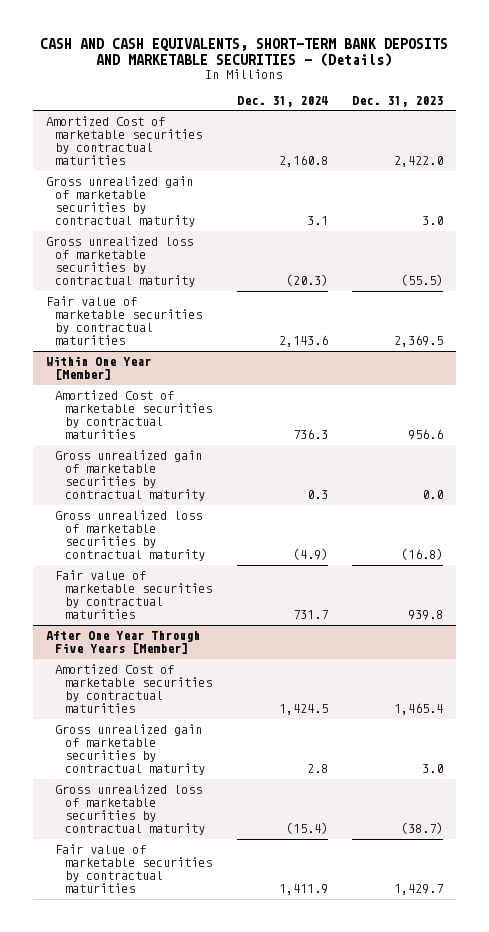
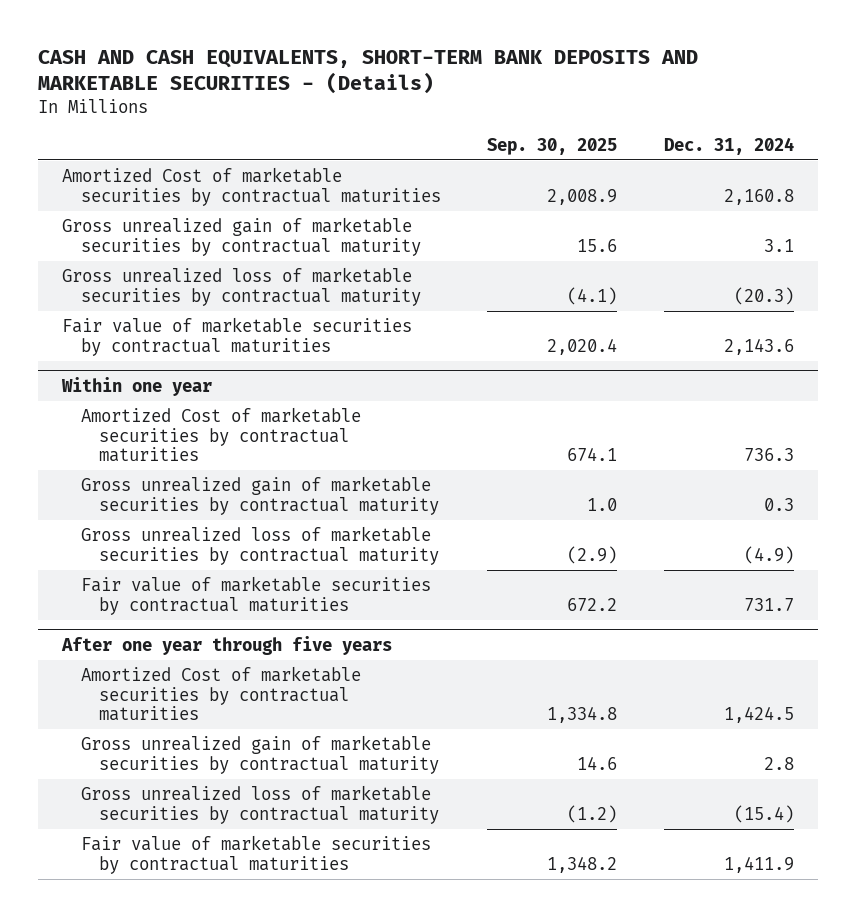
[352,95,444,107] Dec. 31, 2023 -> none
none -> [487,137,618,155] Sep. 30, 2025
[45,355,151,381] Within One Year [Member] -> [60,376,212,396] Within one year
[45,630,200,655] After One Year Through Five Years [Member] -> [60,635,392,655] After one year through five years

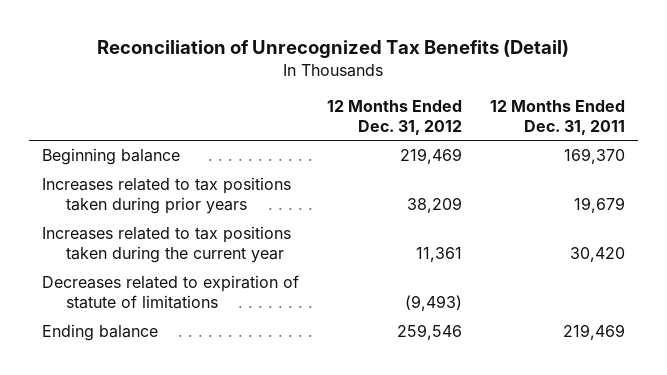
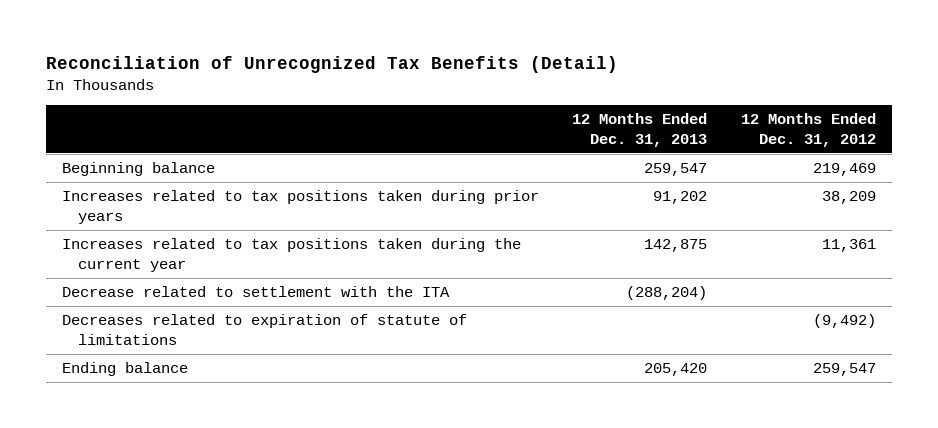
[489,100,625,135] 12 Months Ended Dec. 31, 2011 -> none
none -> [572,113,708,147] 12 Months Ended Dec. 31, 2013
none -> [62,286,451,298] Decrease related to settlement with the ITA
[404,294,462,311] (9,493) -> [812,314,876,329] (9,492)
[396,324,462,341] 259,546 -> [812,363,876,377] 259,547

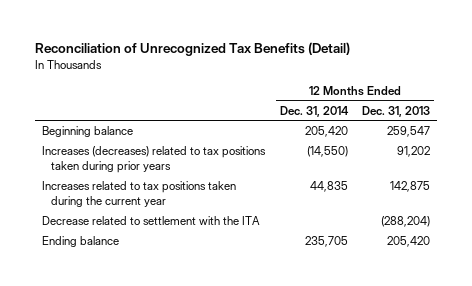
[740,113,876,147] 12 Months Ended Dec. 31, 2012 -> none
none -> [279,105,349,117] Dec. 31, 2014
[62,190,540,224] Increases related to tax positions taken during prior years -> [42,146,267,174] Increases (decreases) related to tax positions taken during prior years
[62,314,468,345] Decreases related to expiration of statute of limitations -> none

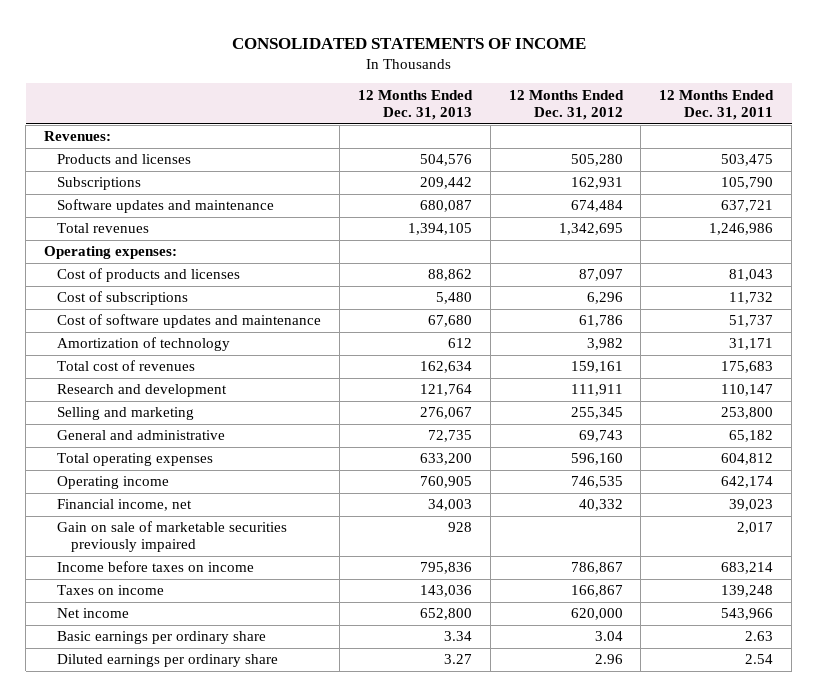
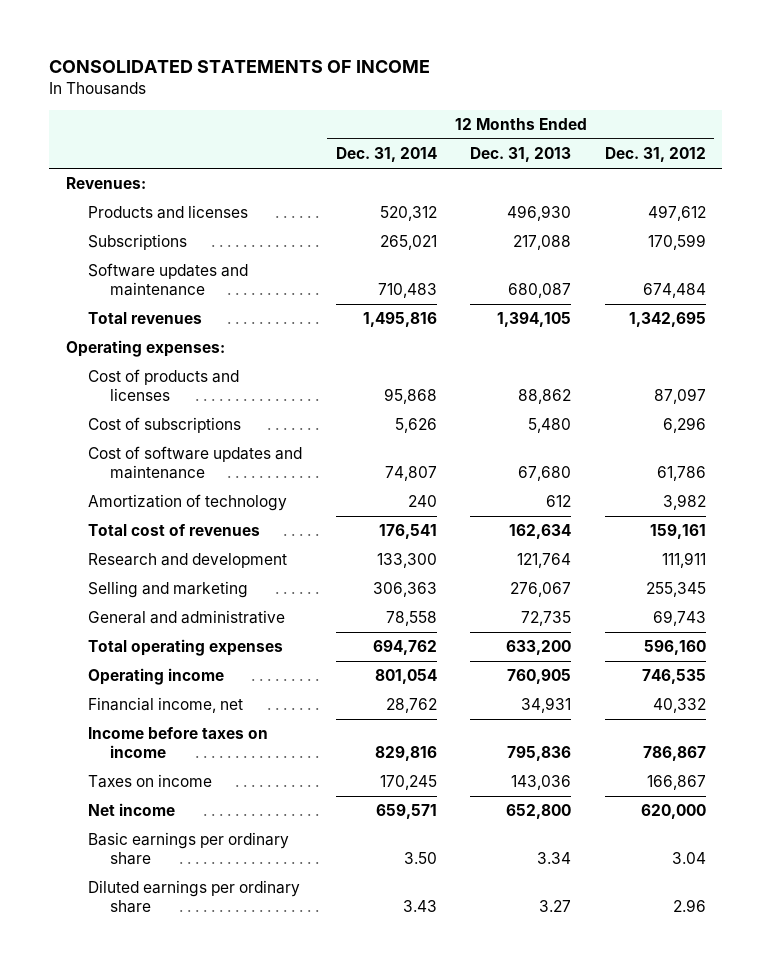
[659,89,775,120] 12 Months Ended Dec. 31, 2011 -> none
none -> [335,147,437,163] Dec. 31, 2014
[420,154,473,167] 504,576 -> [507,205,572,222] 496,930
[570,154,623,167] 505,280 -> [647,205,706,222] 497,612
[420,177,473,190] 209,442 -> [513,235,572,251] 217,088
[570,177,623,190] 162,931 -> [647,234,706,251] 170,599
[57,521,288,553] Gain on sale of marketable securities previously impaired -> none
[428,499,473,512] 34,003 -> [521,697,572,714] 34,931

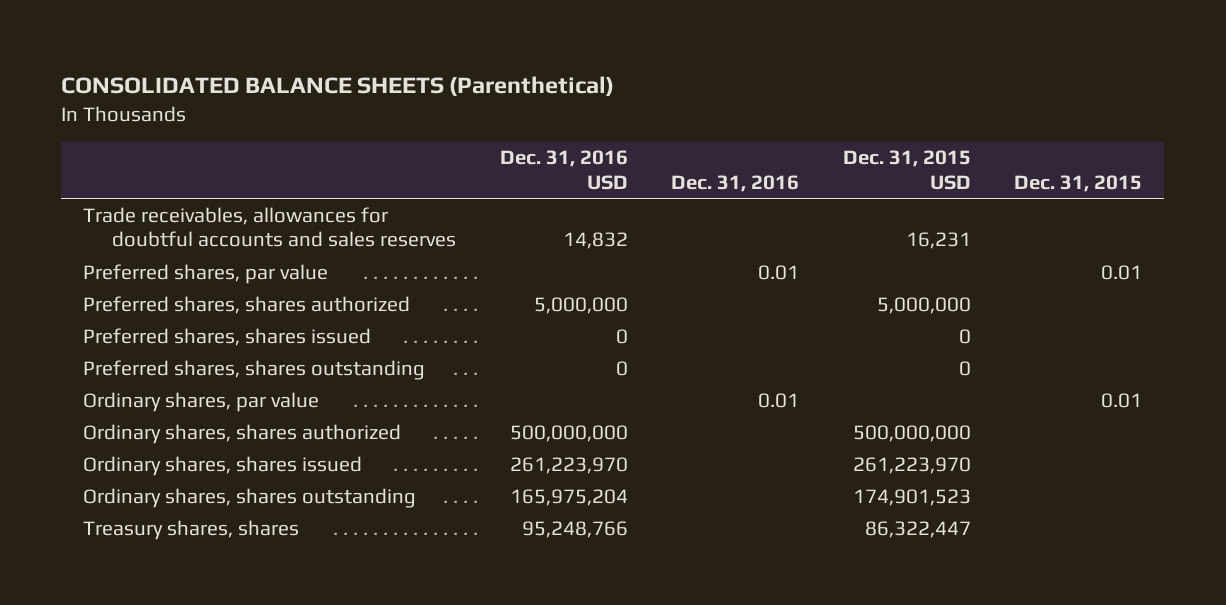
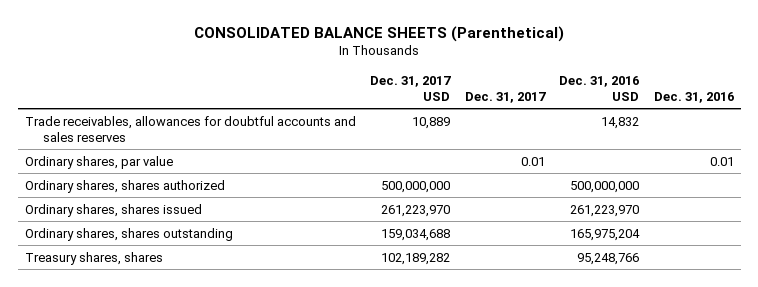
[842,150,971,190] Dec. 31, 2015 USD -> none
[1014,174,1143,192] Dec. 31, 2015 -> none
none -> [370,75,452,102] Dec. 31, 2017 USD
none -> [464,92,546,104] Dec. 31, 2017
[83,263,329,284] Preferred shares, par value -> none
[83,295,411,314] Preferred shares, shares authorized -> none
[83,327,372,346] Preferred shares, shares issued -> none
[83,359,426,380] Preferred shares, shares outstanding -> none

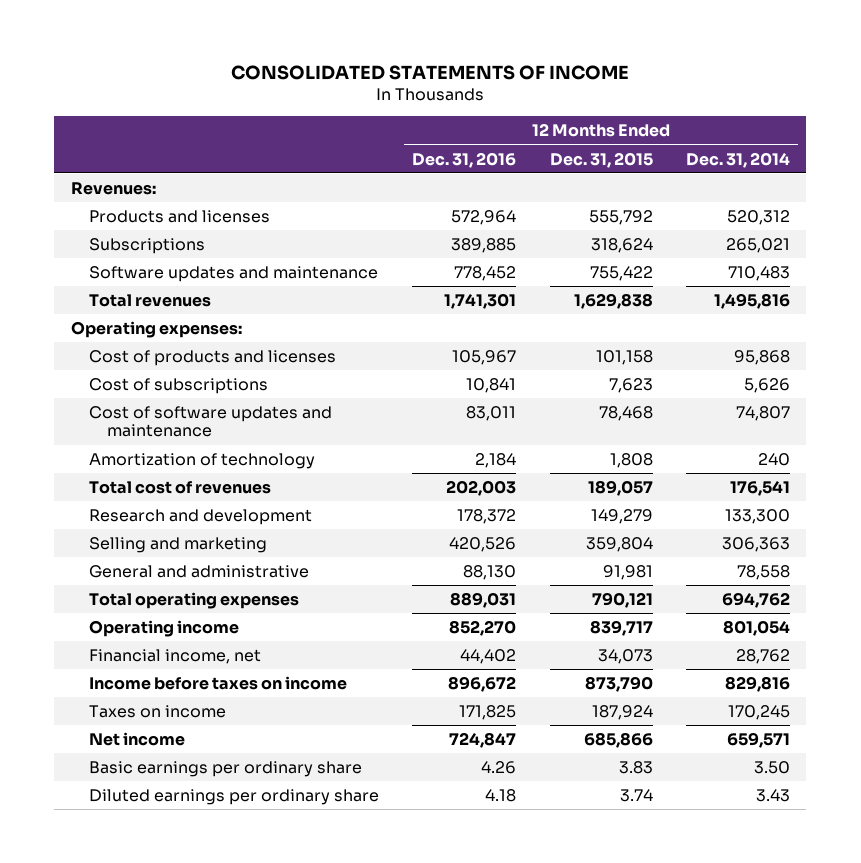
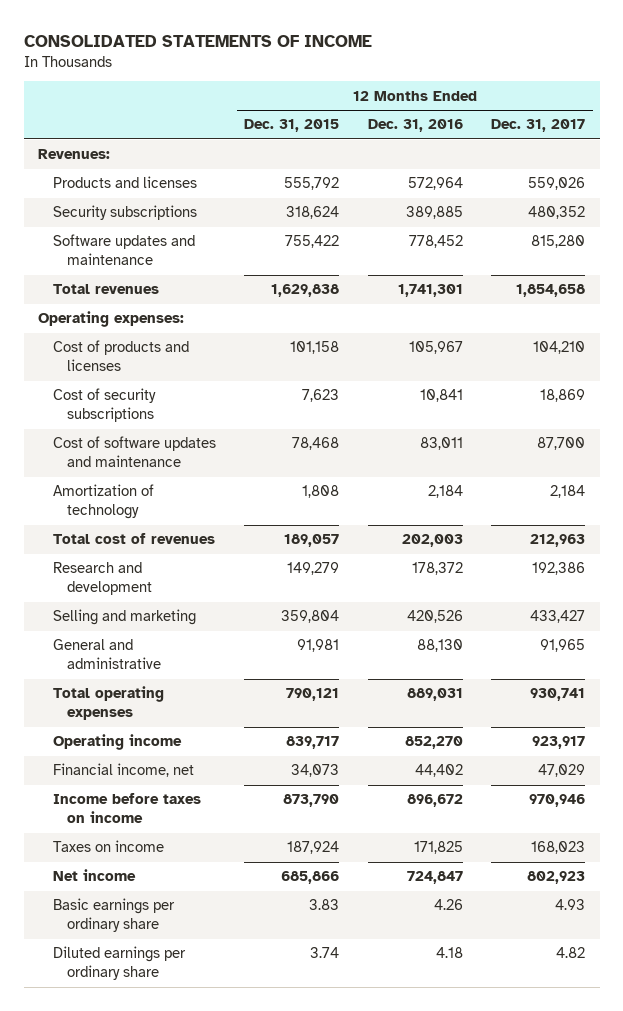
[685,151,790,168] Dec. 31, 2014 -> none
none -> [491,119,586,133] Dec. 31, 2017
[88,237,205,254] Subscriptions -> [52,205,197,221] Security subscriptions
[88,377,268,394] Cost of subscriptions -> [52,388,156,423] Cost of security subscriptions

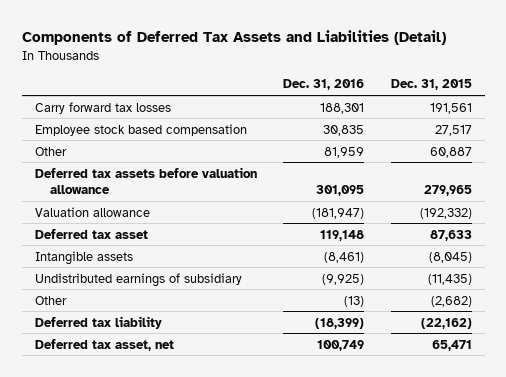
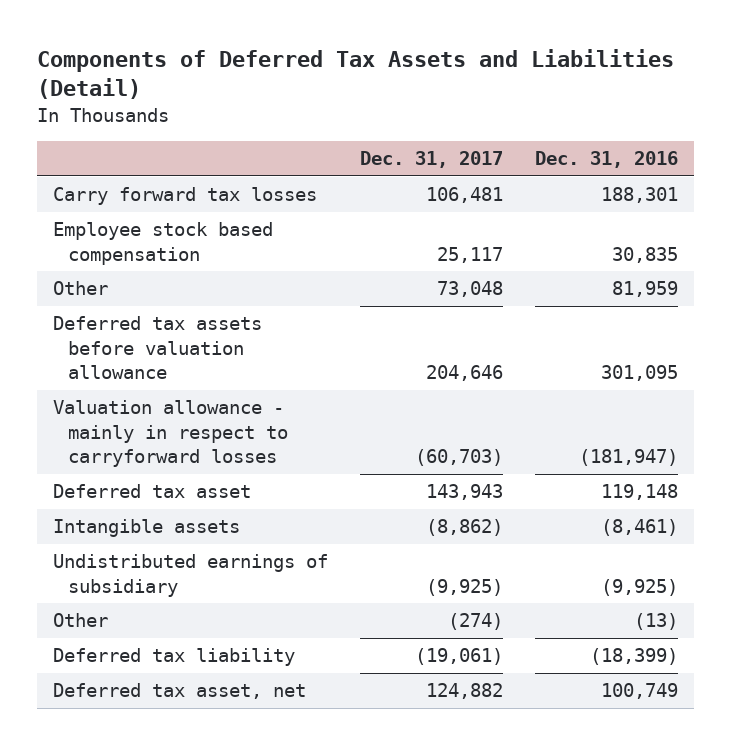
[390,79,472,91] Dec. 31, 2015 -> none
none -> [359,151,503,169] Dec. 31, 2017
[34,206,150,217] Valuation allowance -> [53,400,288,468] Valuation allowance - mainly in respect to carryforward losses

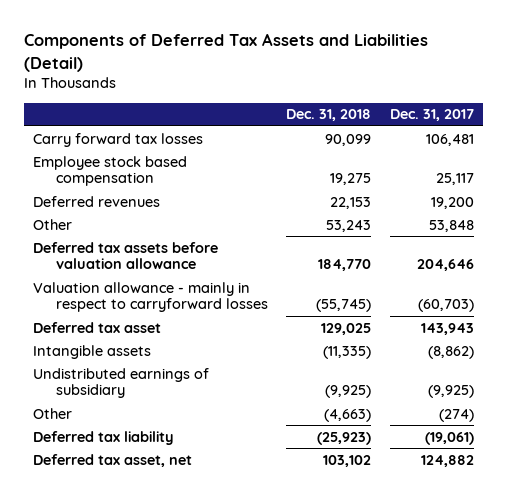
[534,151,678,169] Dec. 31, 2016 -> none
none -> [286,109,372,122] Dec. 31, 2018
none -> [32,195,160,207] Deferred revenues
[436,281,503,298] 73,048 -> [428,219,474,232] 53,848

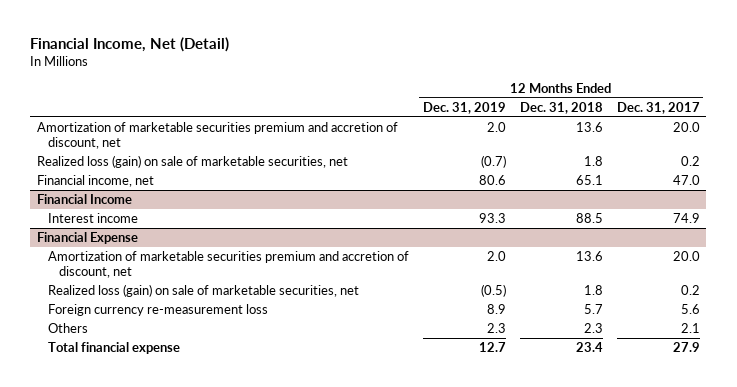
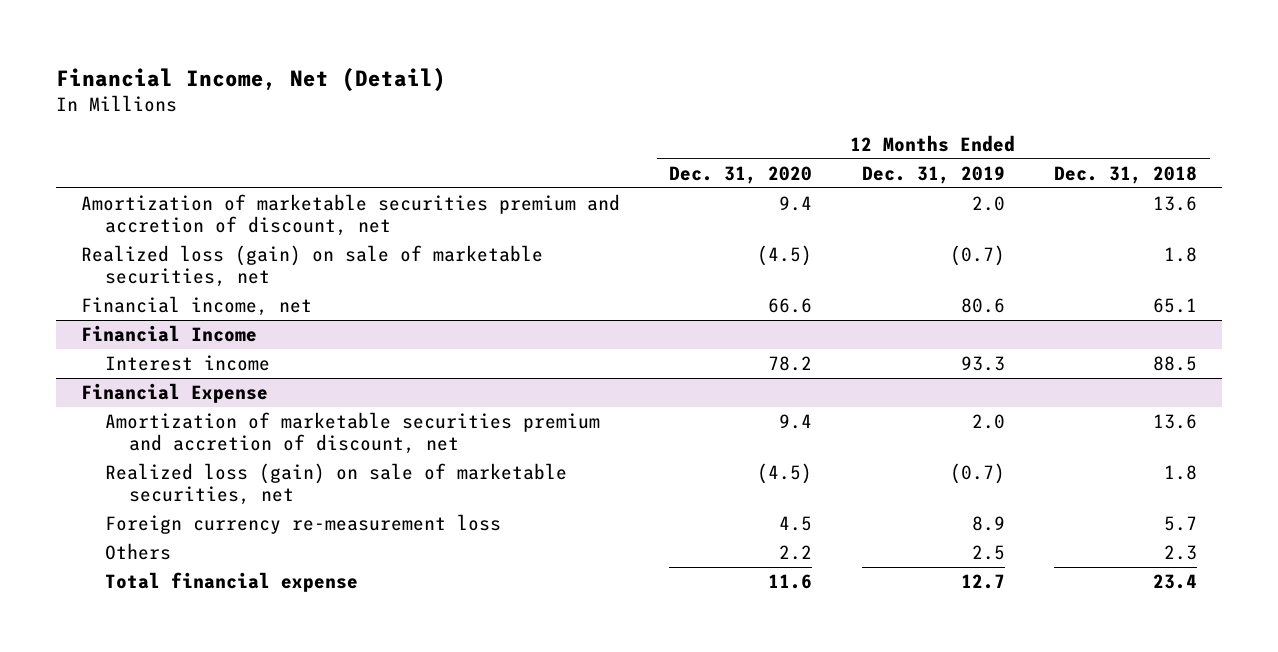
[616,101,700,114] Dec. 31, 2017 -> none
none -> [669,165,813,184] Dec. 31, 2020
[480,283,506,297] (0.5) -> [949,462,1005,484] (0.7)
[486,322,506,333] 2.3 -> [971,544,1005,560] 2.5

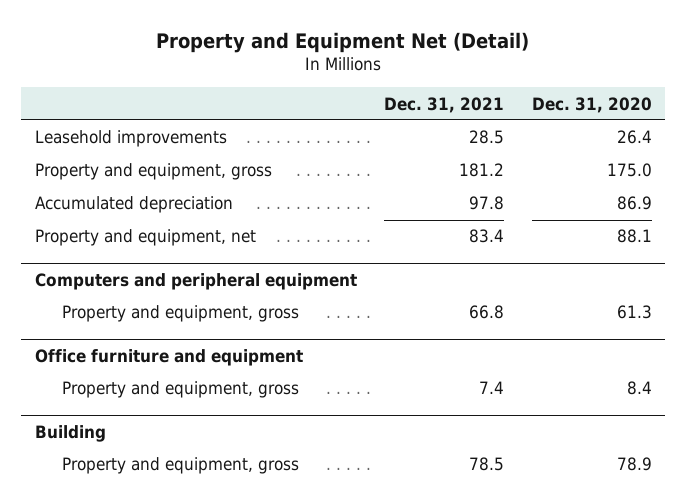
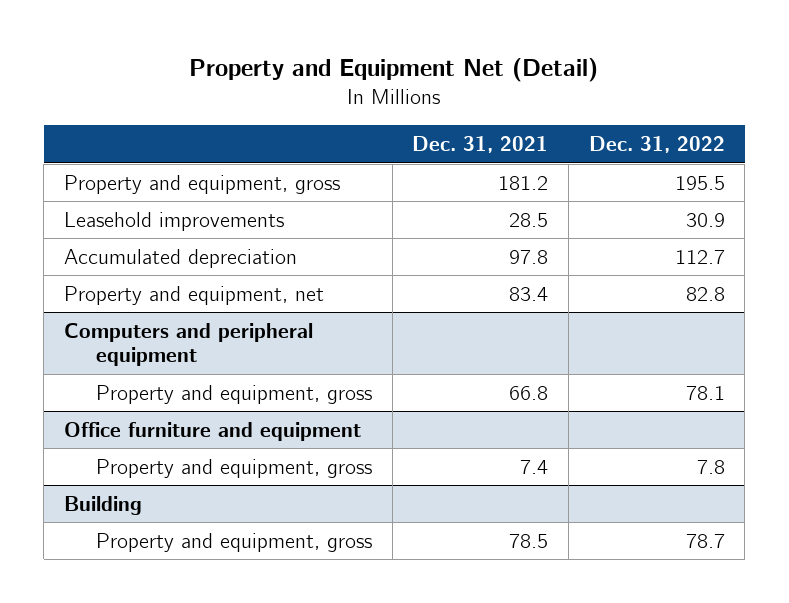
[531,96,652,113] Dec. 31, 2020 -> none
none -> [588,136,725,154] Dec. 31, 2022
[35,130,228,148] Leasehold improvements -> [63,211,284,231] Leasehold improvements

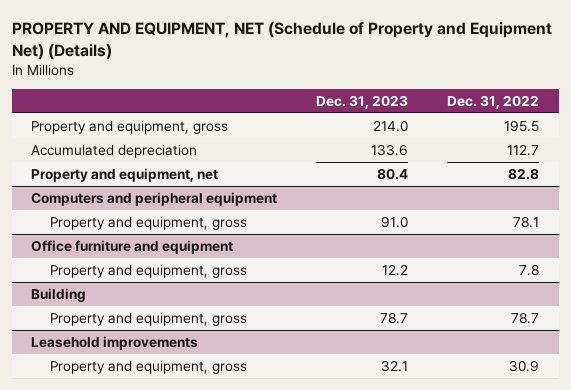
[189,58,599,83] Property and Equipment Net (Detail) -> [11,21,552,60] PROPERTY AND EQUIPMENT, NET (Schedule of Property and Equipment Net) (Details)
[412,136,549,154] Dec. 31, 2021 -> none
none -> [316,94,409,109] Dec. 31, 2023
[63,211,284,231] Leasehold improvements -> none
none -> [31,336,199,351] Leasehold improvements
none -> [50,360,248,375] Property and equipment, gross

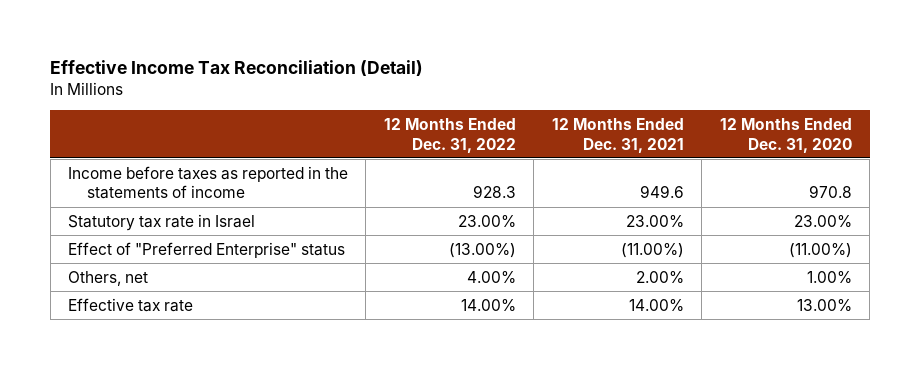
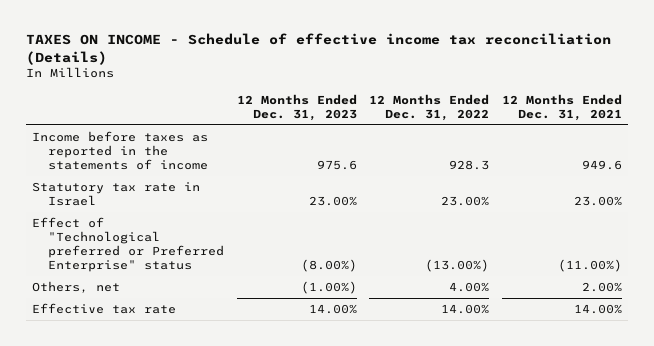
[50,60,424,77] Effective Income Tax Reconciliation (Detail) -> [25,32,611,65] TAXES ON INCOME - Schedule of effective income tax reconciliation (Details)
[719,117,852,153] 12 Months Ended Dec. 31, 2020 -> none
none -> [236,93,357,121] 12 Months Ended Dec. 31, 2023
[68,241,346,258] Effect of "Preferred Enterprise" status -> [32,217,225,272] Effect of "Technological preferred or Preferred Enterprise" status

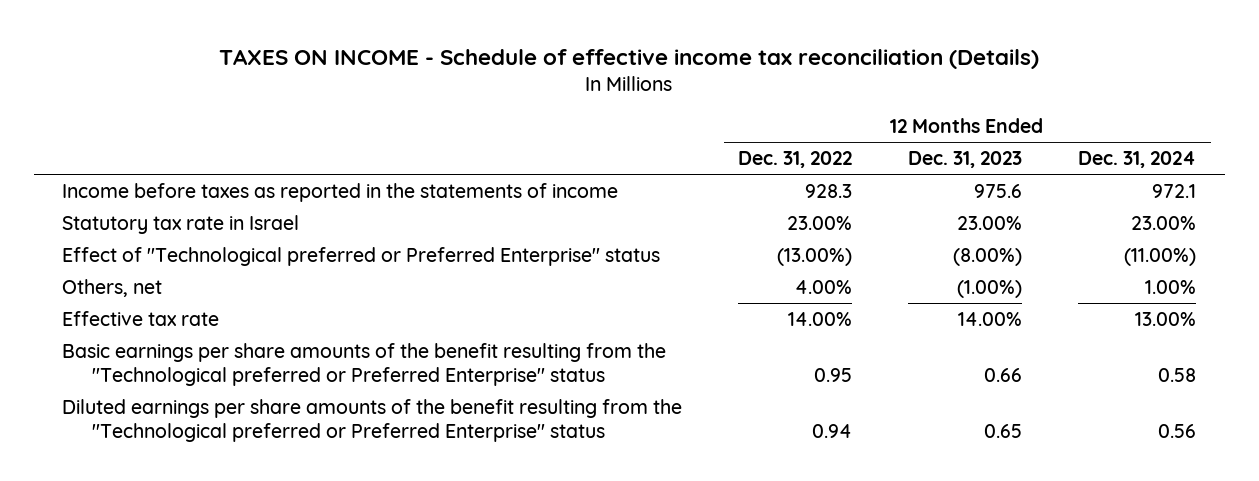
[501,93,622,121] 12 Months Ended Dec. 31, 2021 -> none
none -> [1078,151,1197,169] Dec. 31, 2024
none -> [62,342,667,387] Basic earnings per share amounts of the benefit resulting from the "Technological preferred or Preferred Enterprise" status
none -> [62,398,683,443] Diluted earnings per share amounts of the benefit resulting from the "Technological preferred or Preferred Enterprise" status

